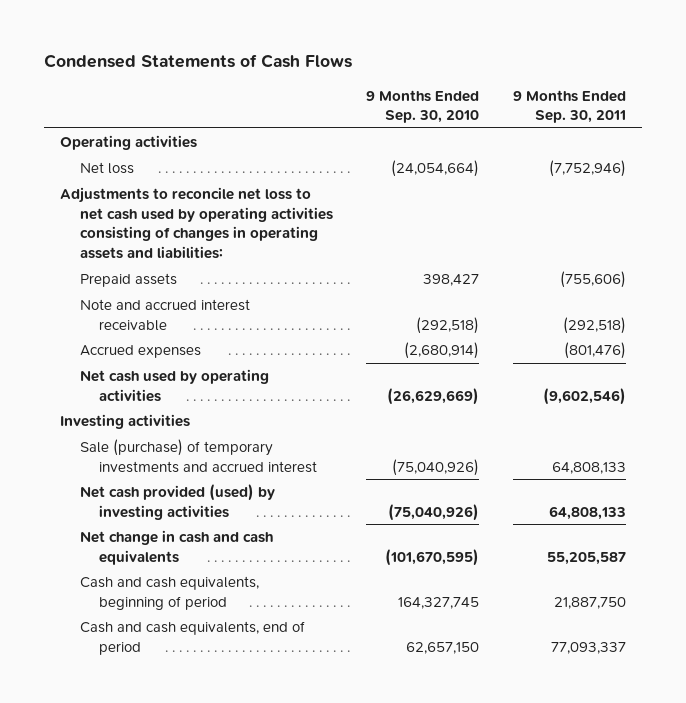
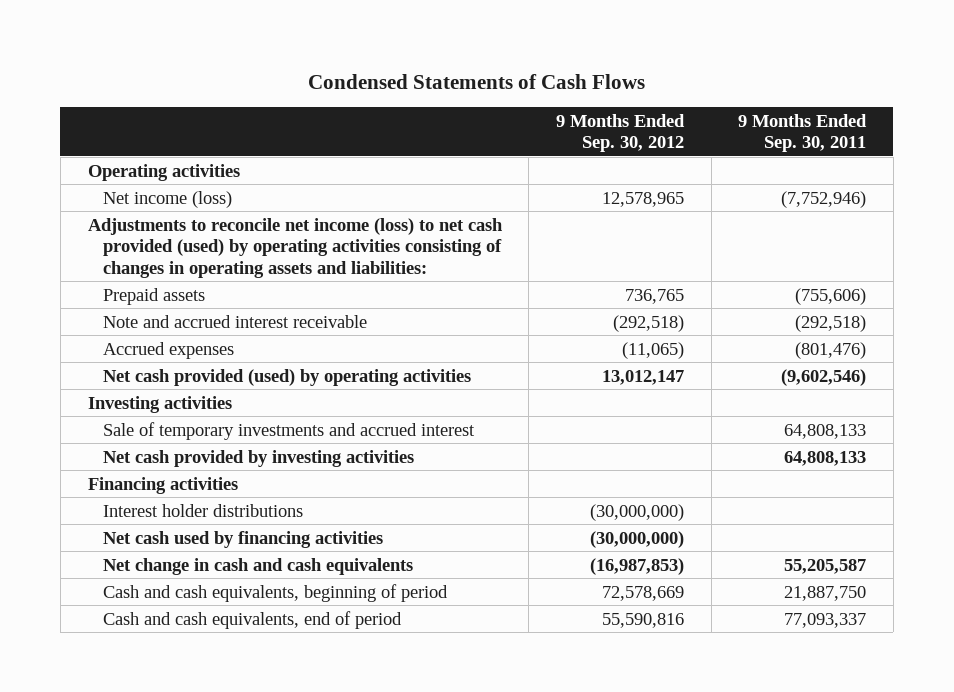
[366,89,480,124] 9 Months Ended Sep. 30, 2010 -> none
none -> [555,113,685,153] 9 Months Ended Sep. 30, 2012
[79,162,134,175] Net loss -> [102,190,232,208] Net income (loss)
[60,187,333,259] Adjustments to reconcile net loss to net cash used by operating activities consisting of changes in operating assets and liabilities: -> [87,217,503,278] Adjustments to reconcile net income (loss) to net cash provided (used) by operating activities consisting of changes in operating assets and liabilities:
[79,369,269,402] Net cash used by operating activities -> [102,368,471,386] Net cash provided (used) by operating activities
[79,439,318,473] Sale (purchase) of temporary investments and accrued interest -> [102,421,475,440] Sale of temporary investments and accrued interest
[79,484,275,520] Net cash provided (used) by investing activities -> [102,449,414,467] Net cash provided by investing activities
none -> [87,476,238,494] Financing activities
none -> [102,503,303,517] Interest holder distributions
none -> [102,530,383,548] Net cash used by financing activities

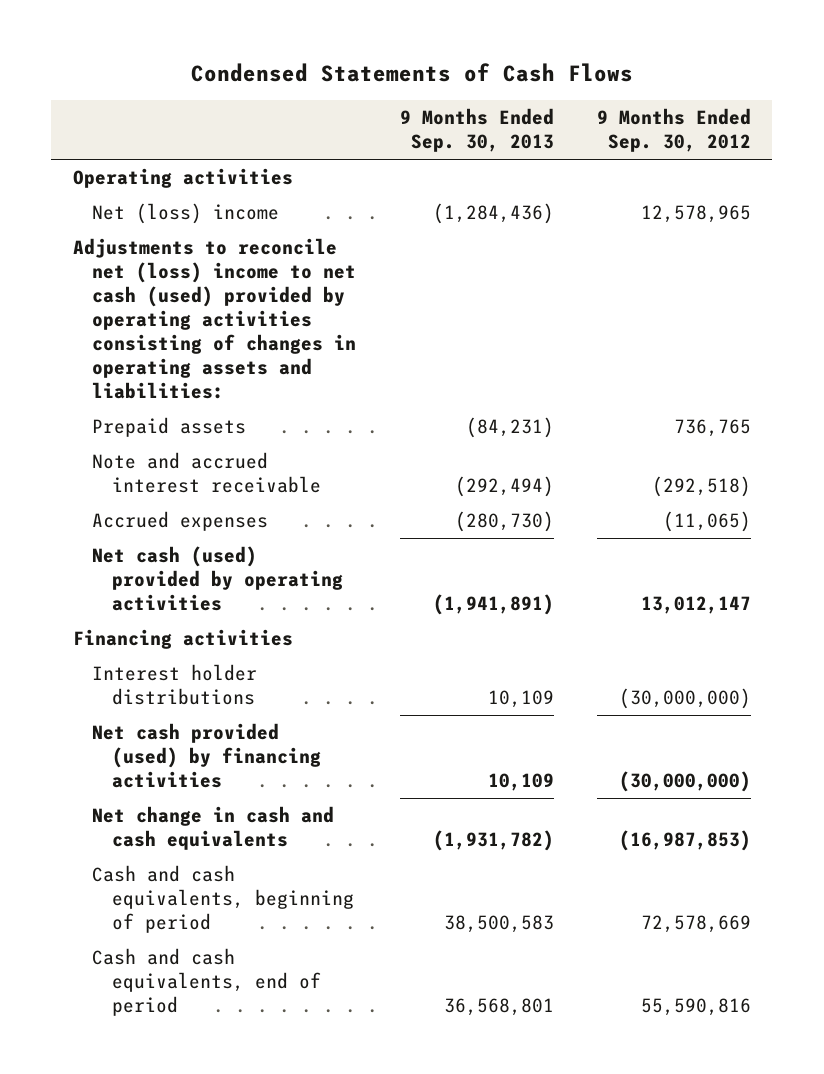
[738,113,868,153] 9 Months Ended Sep. 30, 2011 -> none
none -> [399,108,554,153] 9 Months Ended Sep. 30, 2013
[102,190,232,208] Net income (loss) -> [92,203,280,225] Net (loss) income
[87,217,503,278] Adjustments to reconcile net income (loss) to net cash provided (used) by operating activities consisting of changes in operating assets and liabilities: -> [73,238,357,400] Adjustments to reconcile net (loss) income to net cash (used) provided by operating activities consisting of changes in operating assets and liabilities:
[87,395,232,413] Investing activities -> none
[102,421,475,440] Sale of temporary investments and accrued interest -> none
[102,449,414,467] Net cash provided by investing activities -> none
[102,368,471,386] Net cash provided (used) by operating activities -> [92,546,343,612] Net cash (used) provided by operating activities
[102,530,383,548] Net cash used by financing activities -> [92,723,321,789] Net cash provided (used) by financing activities

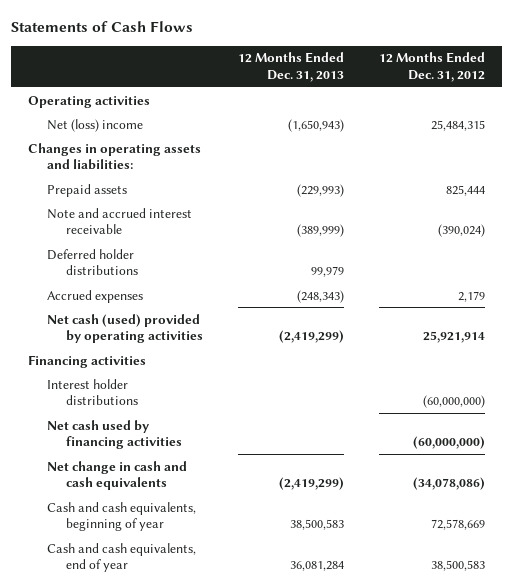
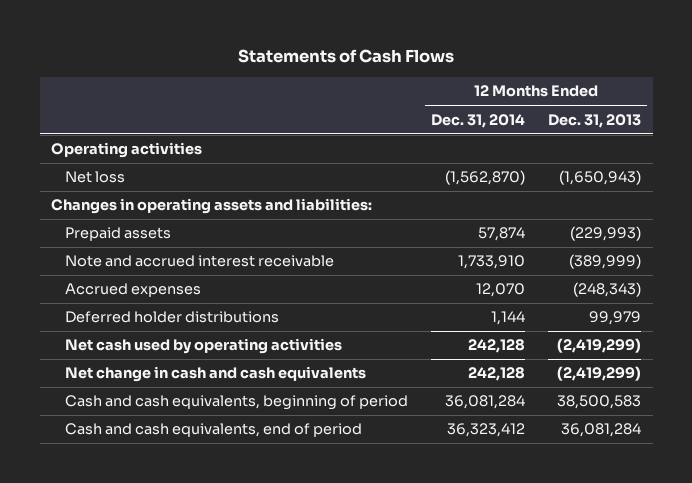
[378,52,485,83] 12 Months Ended Dec. 31, 2012 -> none
none -> [431,113,526,128] Dec. 31, 2014
[47,118,144,132] Net (loss) income -> [65,171,126,184] Net loss
[28,354,147,368] Financing activities -> none
[47,378,139,406] Interest holder distributions -> none
[47,419,183,450] Net cash used by financing activities -> none
[47,248,139,276] Deferred holder distributions -> [65,311,280,324] Deferred holder distributions
[47,313,204,344] Net cash (used) provided by operating activities -> [65,338,343,355] Net cash used by operating activities
[47,501,197,532] Cash and cash equivalents, beginning of year -> [65,395,409,411] Cash and cash equivalents, beginning of period
[47,542,197,573] Cash and cash equivalents, end of year -> [65,423,363,438] Cash and cash equivalents, end of period

